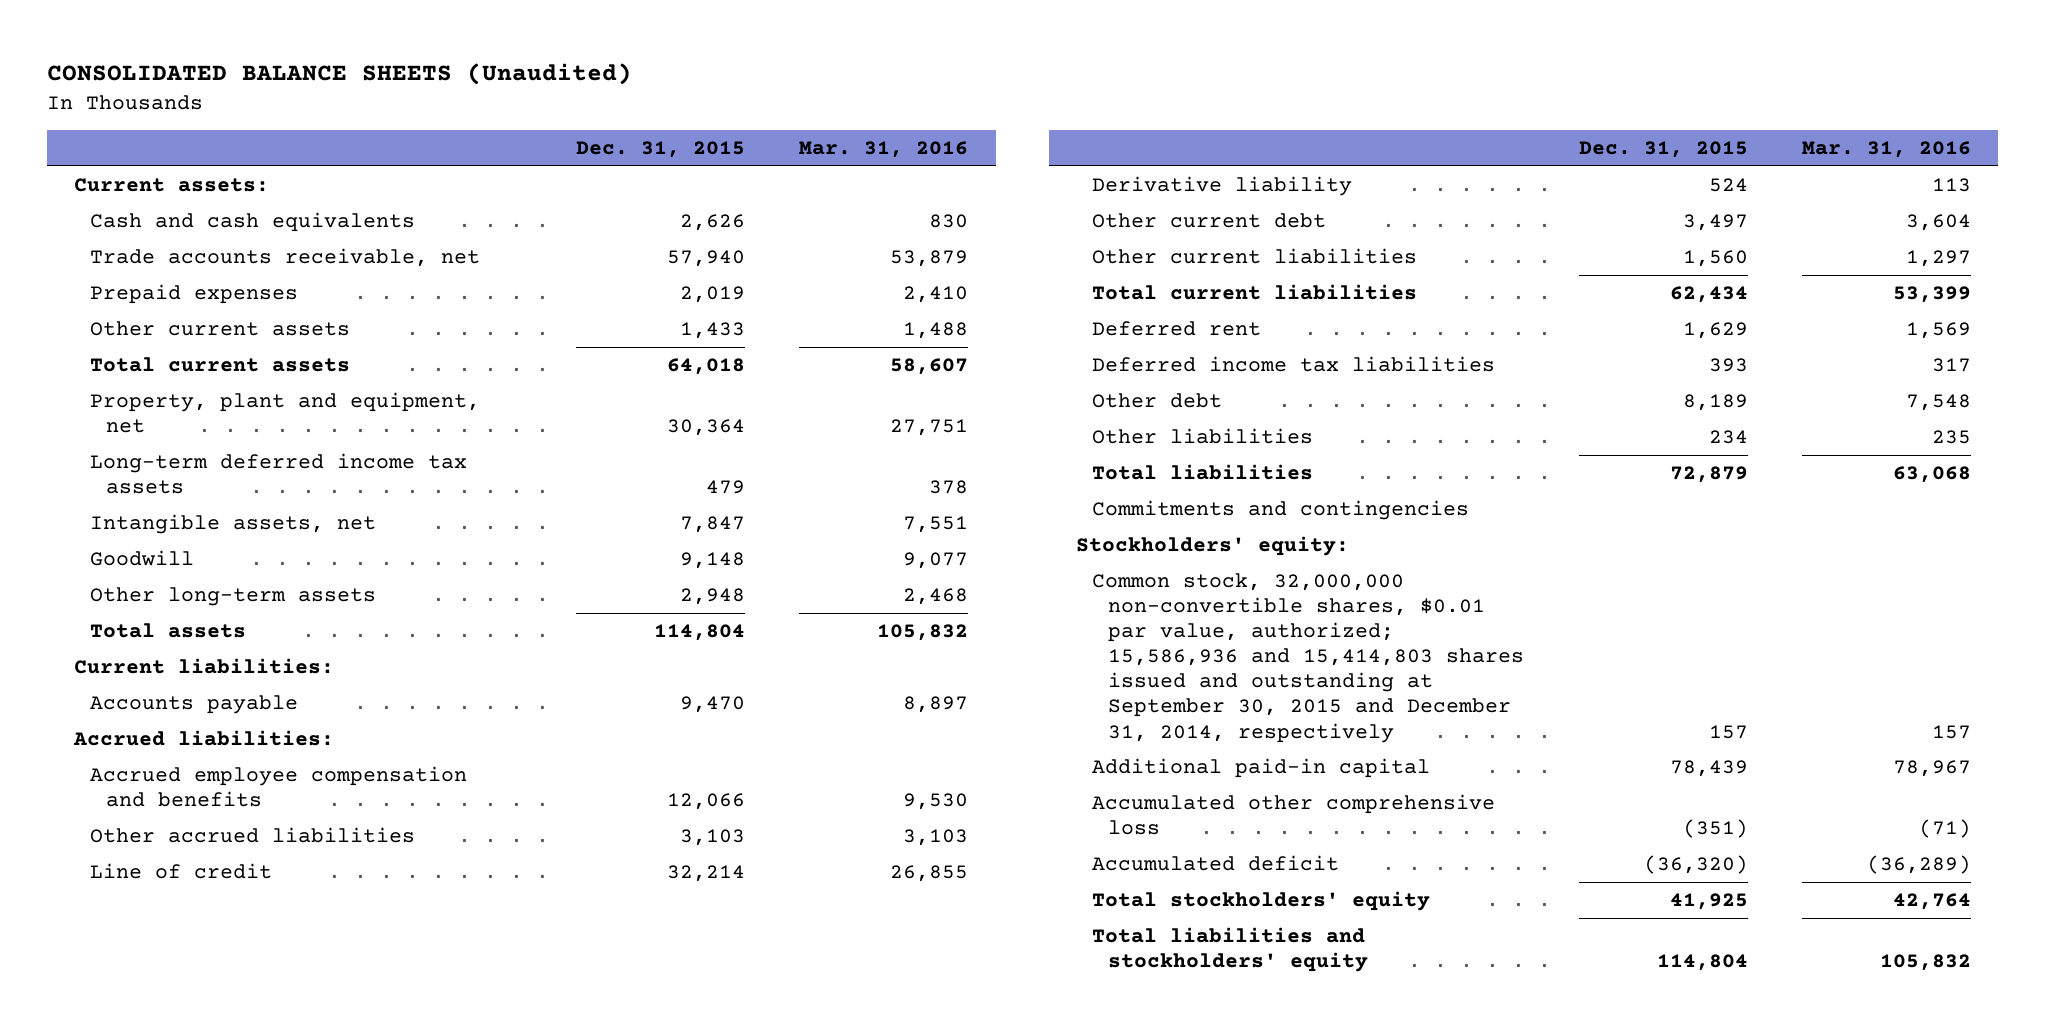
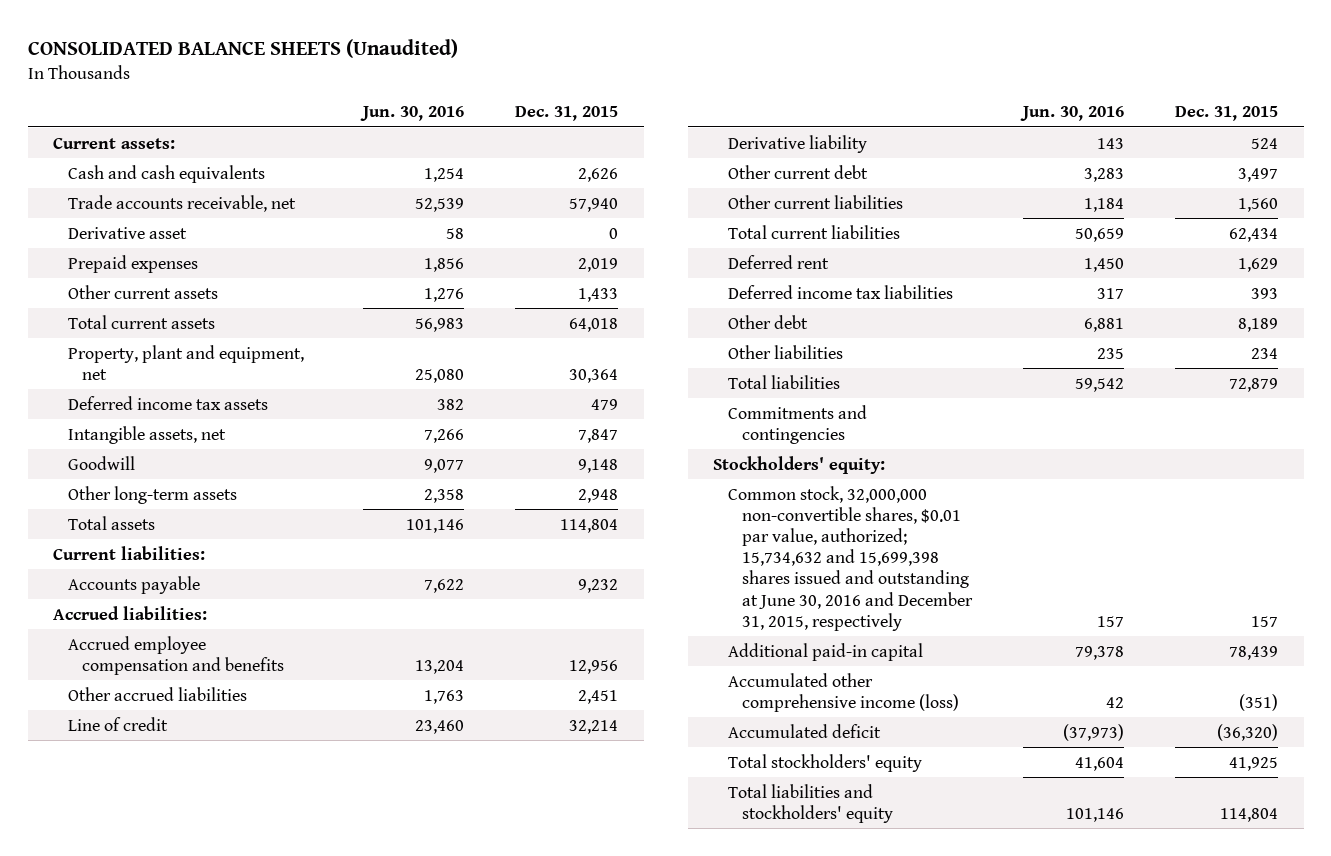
[799,141,969,159] Mar. 31, 2016 -> none
none -> [360,106,465,122] Jun. 30, 2016
none -> [67,226,187,239] Derivative asset
[89,452,467,495] Long-term deferred income tax assets -> [67,395,268,410] Deferred income tax assets
[680,695,746,713] 9,470 -> [578,578,619,593] 9,232
[667,793,746,811] 12,066 -> [569,659,619,674] 12,956
[680,828,746,846] 3,103 -> [578,689,619,704] 2,451
[1092,572,1525,743] Common stock, 32,000,000 non-convertible shares, $0.01 par value, authorized; 15,586,936 and 15,414,803 shares issued and outstanding at September 30, 2015 and December 31, 2014, respectively -> [727,485,974,631] Common stock, 32,000,000 non-convertible shares, $0.01 par value, authorized; 15,734,632 and 15,699,398 shares issued and outstanding at June 30, 2016 and December 31, 2015, respectively
[1092,793,1496,836] Accumulated other comprehensive loss -> [727,672,960,712] Accumulated other comprehensive income (loss)

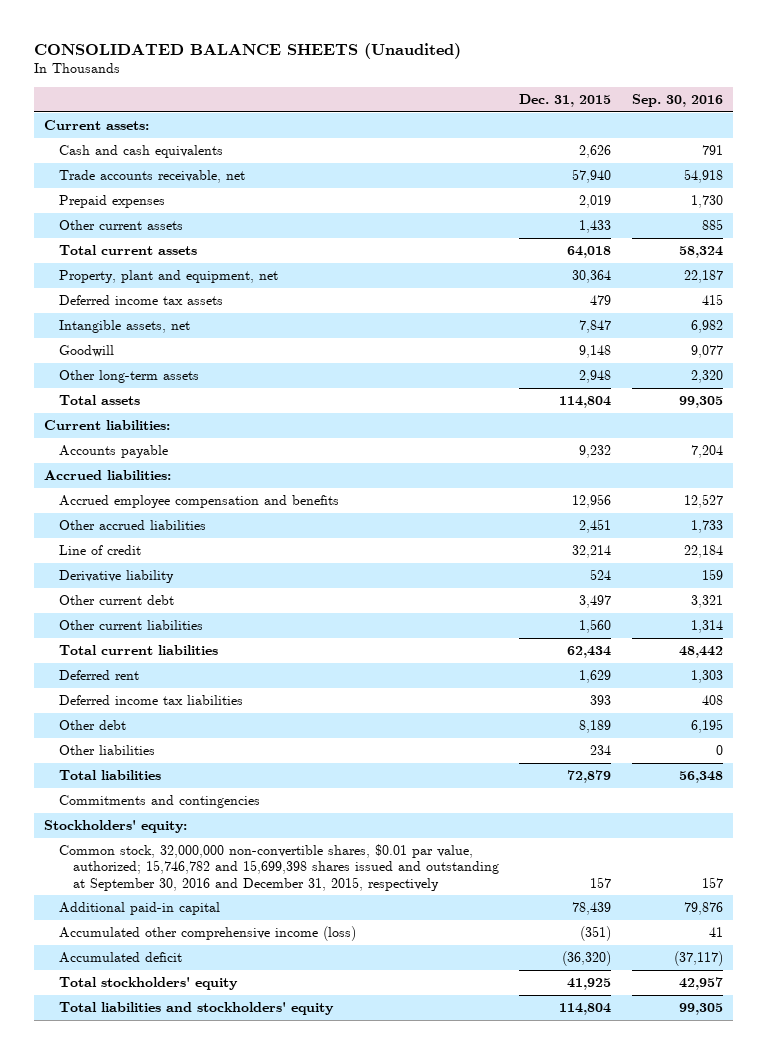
[360,106,465,122] Jun. 30, 2016 -> none
none -> [631,94,723,108] Sep. 30, 2016
[67,226,187,239] Derivative asset -> none
[727,485,974,631] Common stock, 32,000,000 non-convertible shares, $0.01 par value, authorized; 15,734,632 and 15,699,398 shares issued and outstanding at June 30, 2016 and December 31, 2015, respectively -> [58,844,499,891] Common stock, 32,000,000 non-convertible shares, $0.01 par value, authorized; 15,746,782 and 15,699,398 shares issued and outstanding at September 30, 2016 and December 31, 2015, respectively

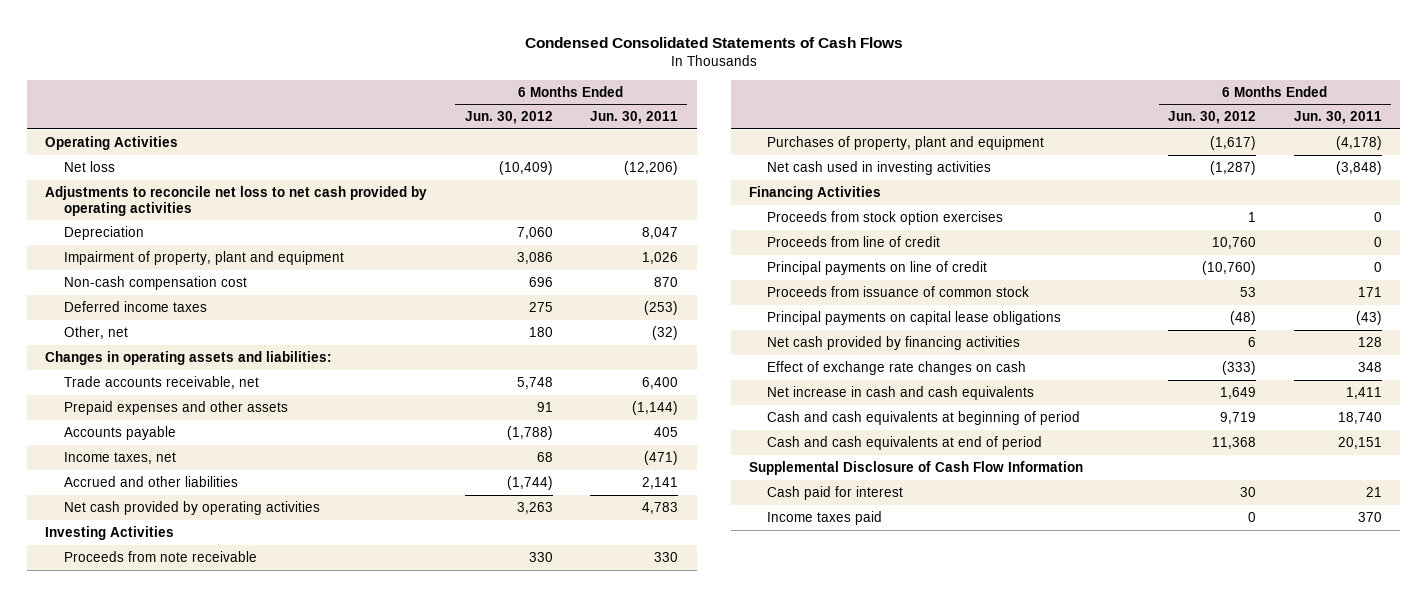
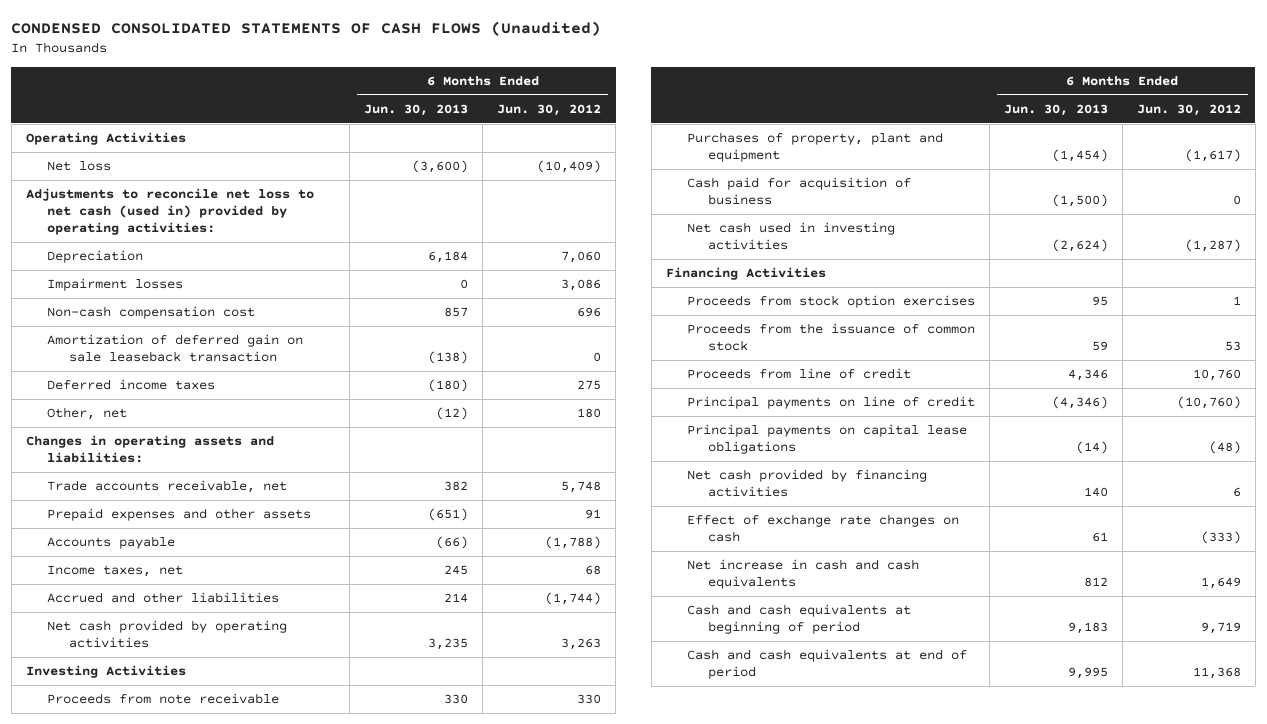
[524,36,903,48] Condensed Consolidated Statements of Cash Flows -> [11,21,602,37] CONDENSED CONSOLIDATED STATEMENTS OF CASH FLOWS (Unaudited)
[590,111,679,125] Jun. 30, 2011 -> none
none -> [364,103,469,116] Jun. 30, 2013
[45,185,428,216] Adjustments to reconcile net loss to net cash provided by operating activities -> [25,188,314,236] Adjustments to reconcile net loss to net cash (used in) provided by operating activities:
[63,250,344,265] Impairment of property, plant and equipment -> [47,278,184,292] Impairment losses
none -> [47,334,304,363] Amortization of deferred gain on sale leaseback transaction
none -> [686,177,911,206] Cash paid for acquisition of business
none -> [686,323,975,352] Proceeds from the issuance of common stock
[767,285,1030,297] Proceeds from issuance of common stock -> none
[749,460,1084,475] Supplemental Disclosure of Cash Flow Information -> none
[767,485,904,500] Cash paid for interest -> none
[767,510,883,525] Income taxes paid -> none

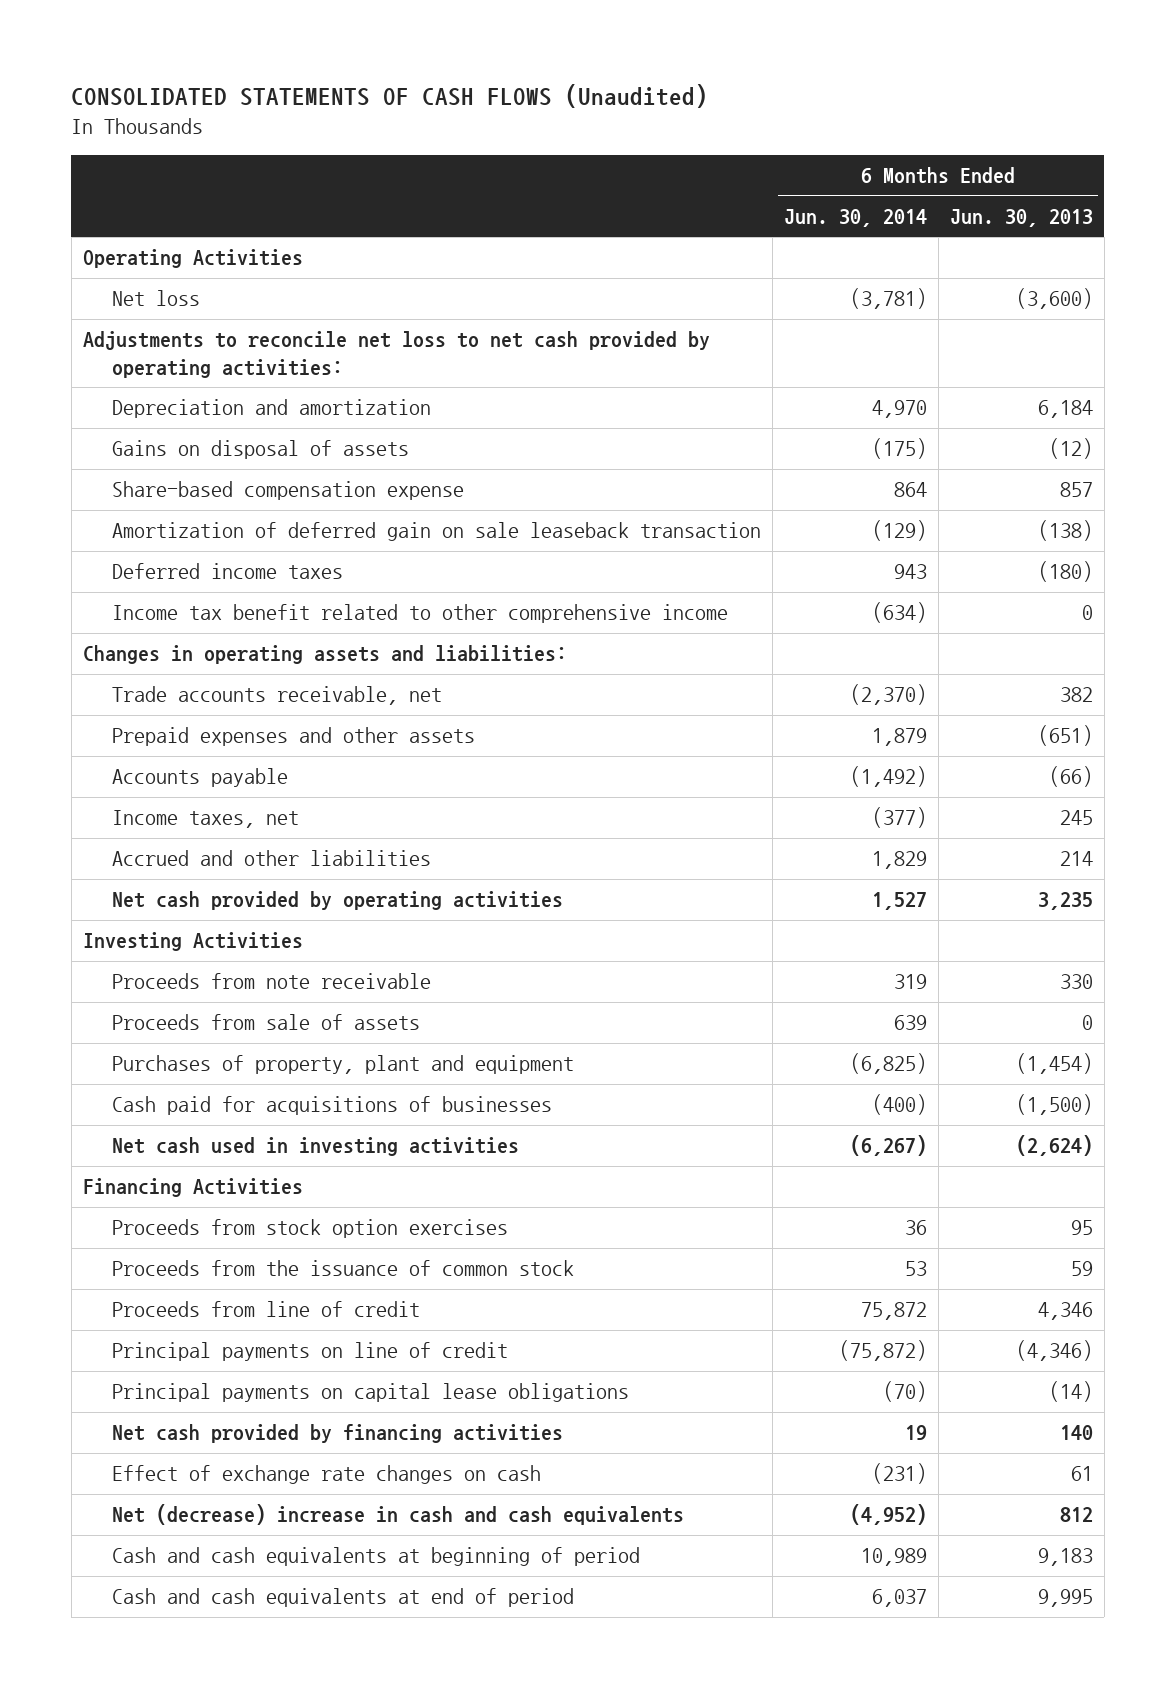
[11,21,602,37] CONDENSED CONSOLIDATED STATEMENTS OF CASH FLOWS (Unaudited) -> [71,84,709,109] CONSOLIDATED STATEMENTS OF CASH FLOWS (Unaudited)
[497,103,602,116] Jun. 30, 2012 -> none
none -> [784,208,928,227] Jun. 30, 2014
[47,278,184,292] Impairment losses -> none
[25,188,314,236] Adjustments to reconcile net loss to net cash (used in) provided by operating activities: -> [82,331,710,378] Adjustments to reconcile net loss to net cash provided by operating activities:
[47,250,144,264] Depreciation -> [112,399,432,419] Depreciation and amortization
none -> [112,440,410,460] Gains on disposal of assets
[47,306,256,320] Non-cash compensation cost -> [112,481,465,501] Share-based compensation expense
[47,407,128,421] Other, net -> none
none -> [112,604,729,624] Income tax benefit related to other comprehensive income
none -> [112,1014,421,1031] Proceeds from sale of assets
[686,177,911,206] Cash paid for acquisition of business -> [112,1096,553,1116] Cash paid for acquisitions of businesses
[686,559,919,590] Net increase in cash and cash equivalents -> [112,1504,685,1526] Net (decrease) increase in cash and cash equivalents

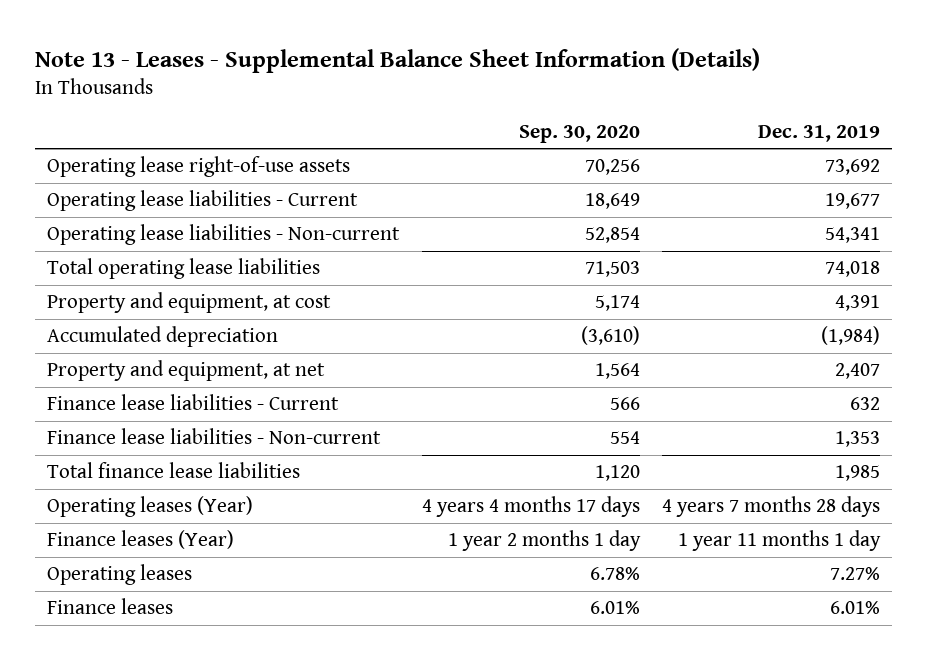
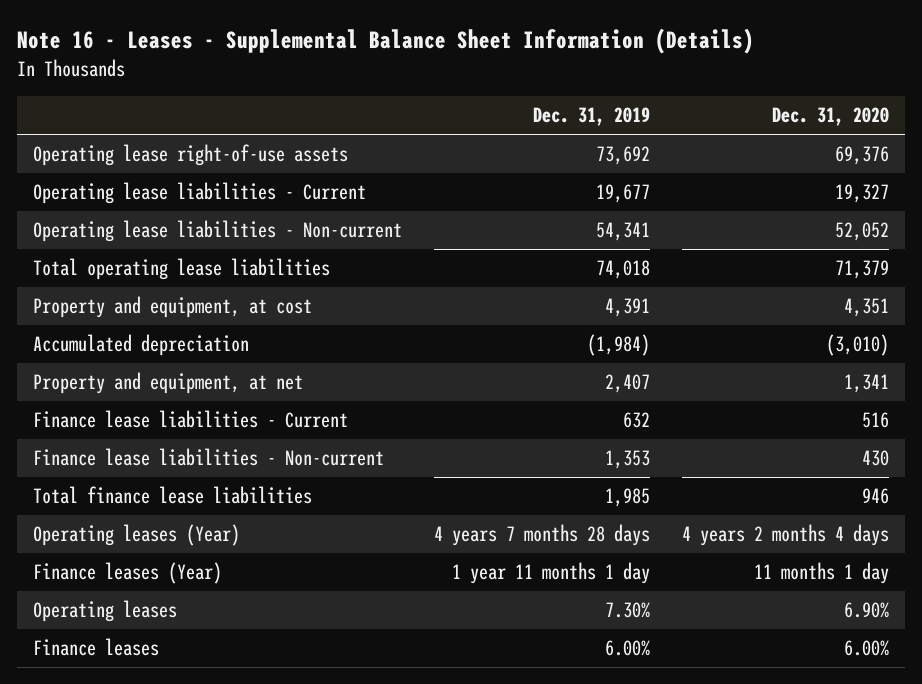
[35,47,761,73] Note 13 - Leases - Supplemental Balance Sheet Information (Details) -> [16,28,754,55] Note 16 - Leases - Supplemental Balance Sheet Information (Details)
[518,124,640,143] Sep. 30, 2020 -> none
none -> [771,107,889,127] Dec. 31, 2020
[830,567,881,581] 7.27% -> [604,602,650,619] 7.30%
[830,601,881,615] 6.01% -> [604,640,650,657] 6.00%

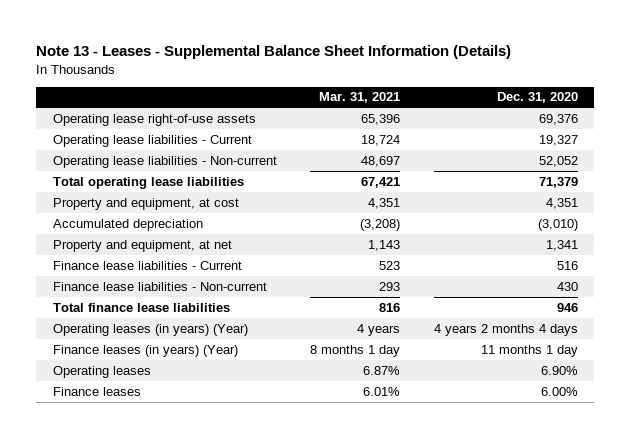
[16,28,754,55] Note 16 - Leases - Supplemental Balance Sheet Information (Details) -> [35,45,511,60] Note 13 - Leases - Supplemental Balance Sheet Information (Details)
[532,107,650,127] Dec. 31, 2019 -> none
none -> [319,92,401,104] Mar. 31, 2021
[32,524,240,547] Operating leases (Year) -> [52,323,248,336] Operating leases (in years) (Year)
[32,562,222,585] Finance leases (Year) -> [52,344,238,357] Finance leases (in years) (Year)

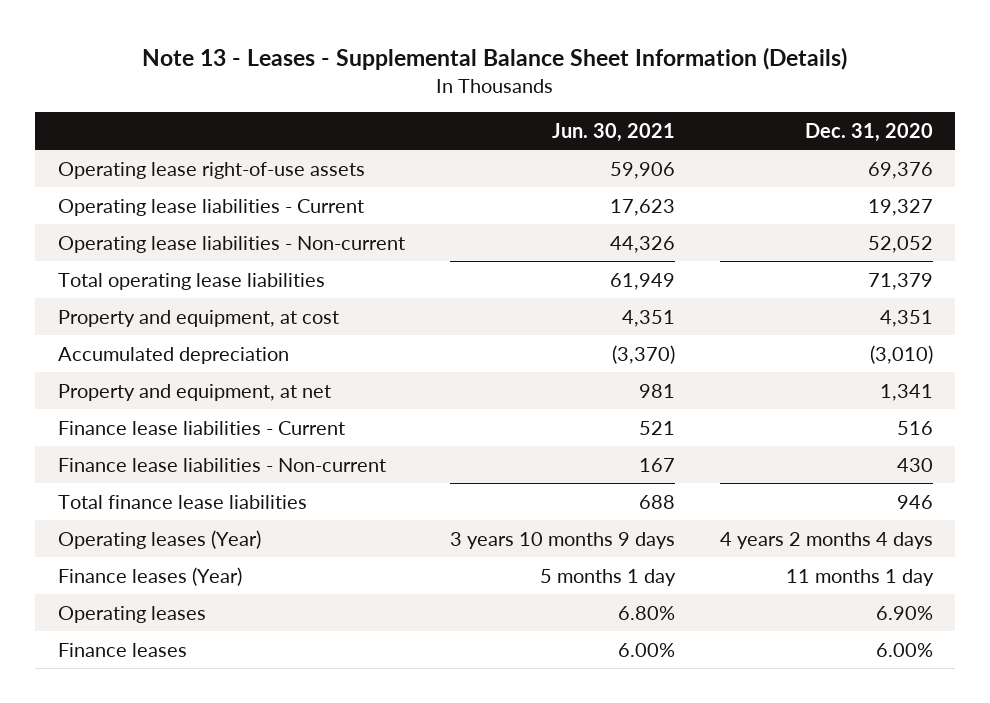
[319,92,401,104] Mar. 31, 2021 -> none
none -> [551,122,675,142] Jun. 30, 2021
[52,323,248,336] Operating leases (in years) (Year) -> [57,529,261,549] Operating leases (Year)
[52,344,238,357] Finance leases (in years) (Year) -> [57,566,242,586] Finance leases (Year)

